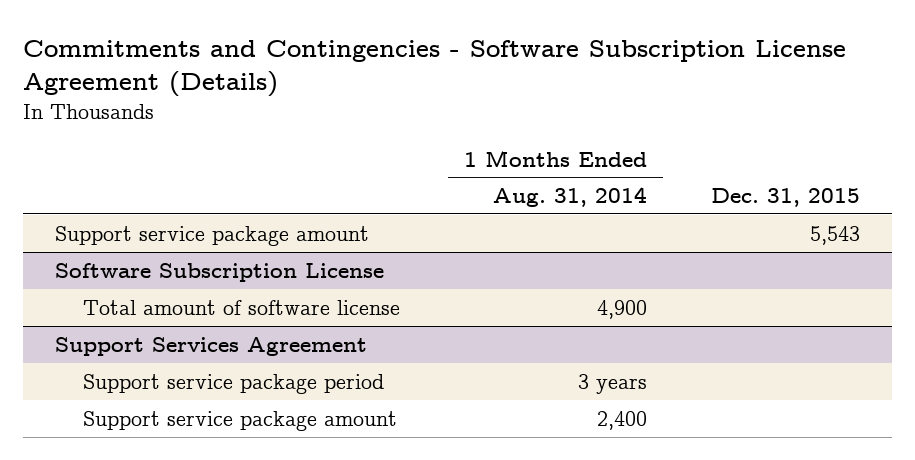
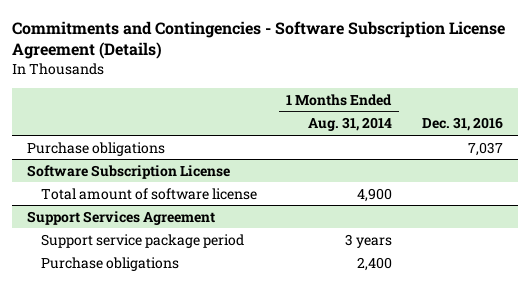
[710,188,860,208] Dec. 31, 2015 -> none
none -> [421,117,503,132] Dec. 31, 2016
[55,225,370,246] Support service package amount -> [26,141,165,156] Purchase obligations
[83,410,398,431] Support service package amount -> [41,256,180,271] Purchase obligations

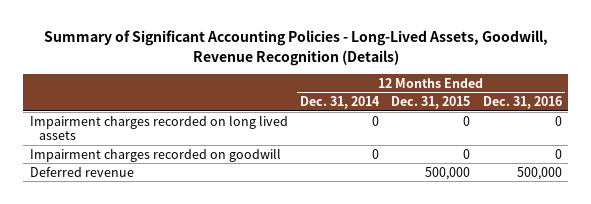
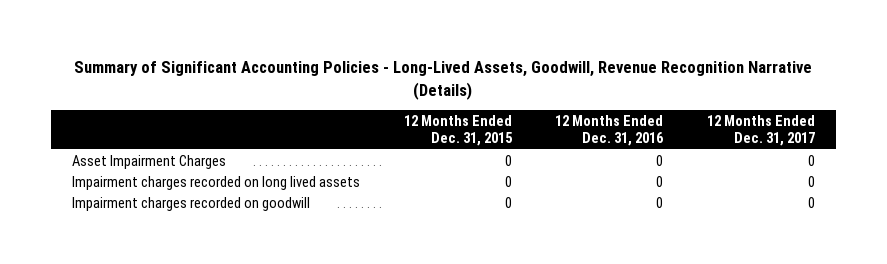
[43,30,548,66] Summary of Significant Accounting Policies - Long-Lived Assets, Goodwill, Revenue Recognition (Details) -> [74,61,813,100] Summary of Significant Accounting Policies - Long-Lived Assets, Goodwill, Revenue Recognition Narrative (Details)
[299,95,380,109] Dec. 31, 2014 -> none
none -> [706,115,815,146] 12 Months Ended Dec. 31, 2017
none -> [72,154,227,169] Asset Impairment Charges
[29,166,134,177] Deferred revenue -> none

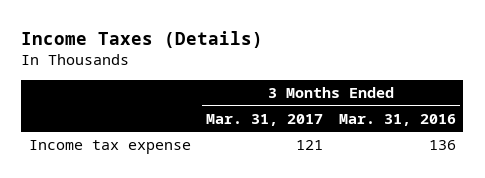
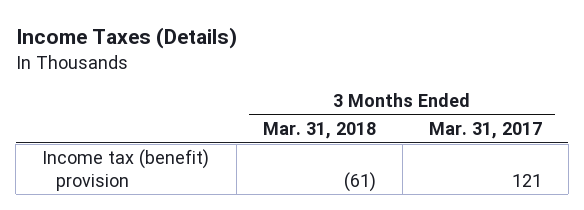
[338,113,456,126] Mar. 31, 2016 -> none
none -> [262,122,376,140] Mar. 31, 2018
[28,140,191,155] Income tax expense -> [42,149,210,191] Income tax (benefit) provision

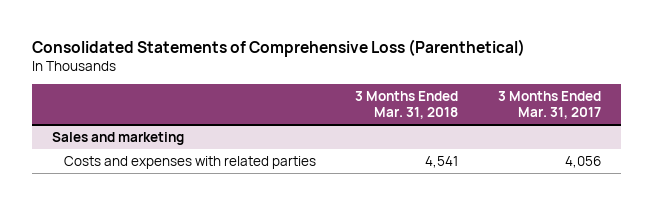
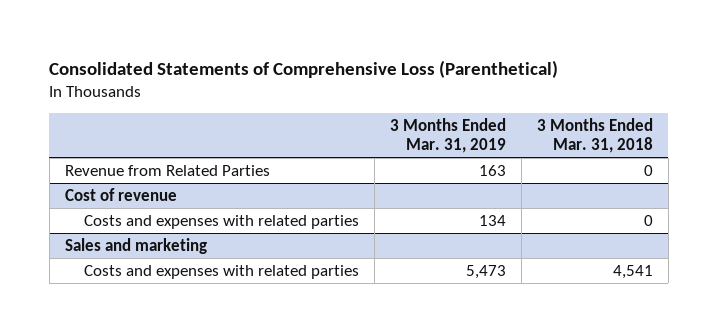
[498,91,602,120] 3 Months Ended Mar. 31, 2017 -> none
none -> [389,118,506,154] 3 Months Ended Mar. 31, 2019
none -> [64,164,270,176] Revenue from Related Parties
none -> [64,187,177,201] Cost of revenue
none -> [83,214,359,229] Costs and expenses with related parties

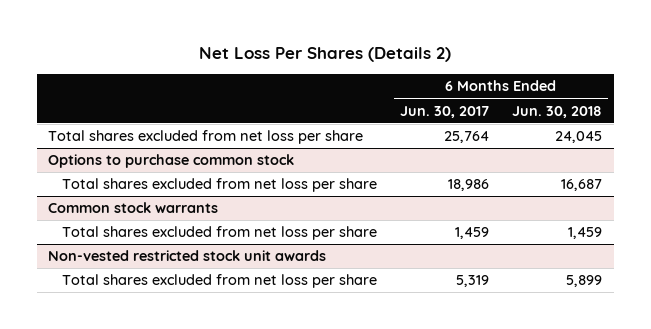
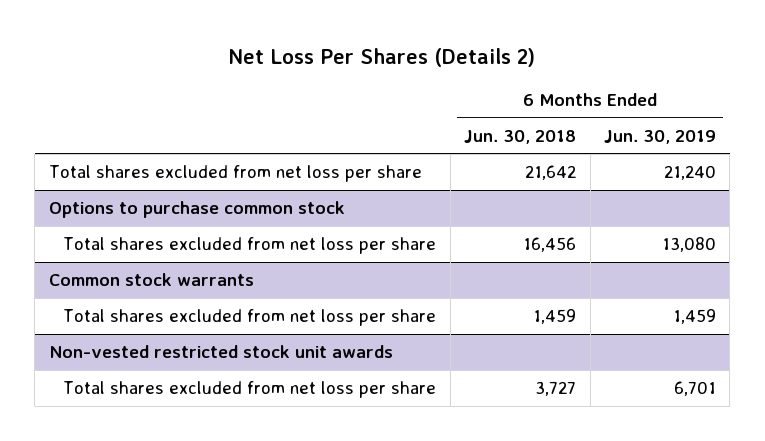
[400,105,490,118] Jun. 30, 2017 -> none
none -> [603,129,716,144] Jun. 30, 2019
[555,131,603,144] 24,045 -> [525,165,577,181] 21,642
[561,179,603,192] 16,687 -> [523,237,577,253] 16,456
[566,275,603,288] 5,899 -> [535,381,577,397] 3,727

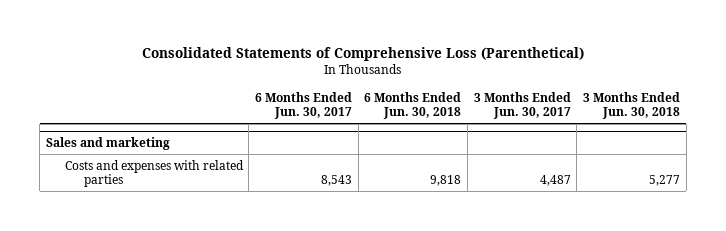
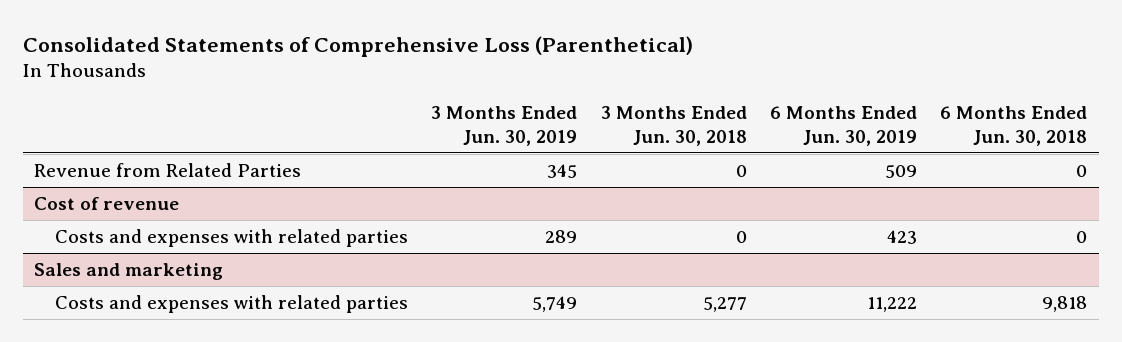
[255,91,353,119] 6 Months Ended Jun. 30, 2017 -> none
[473,91,571,119] 3 Months Ended Jun. 30, 2017 -> none
none -> [431,106,578,146] 3 Months Ended Jun. 30, 2019
none -> [770,106,918,146] 6 Months Ended Jun. 30, 2019
none -> [34,163,302,178] Revenue from Related Parties
none -> [34,197,180,211] Cost of revenue
none -> [55,229,409,248] Costs and expenses with related parties

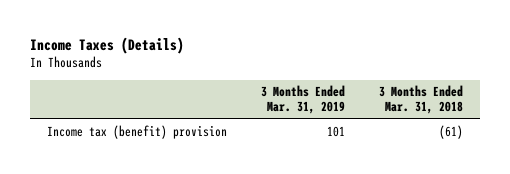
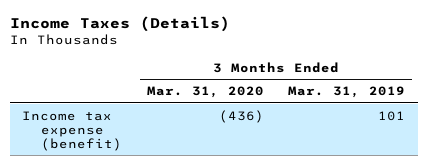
[379,85,464,115] 3 Months Ended Mar. 31, 2018 -> none
none -> [146,86,264,99] Mar. 31, 2020
[47,125,228,140] Income tax (benefit) provision -> [21,110,122,151] Income tax expense (benefit)

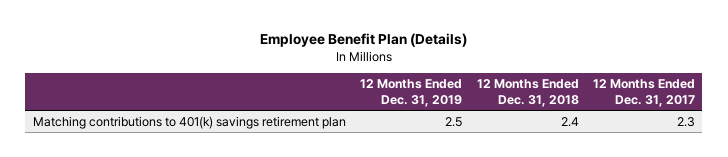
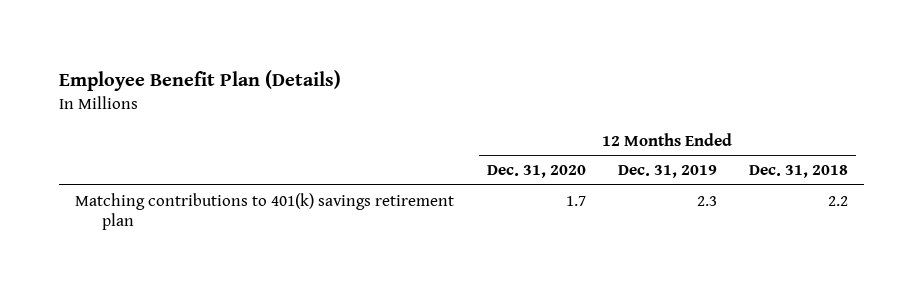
[593,79,696,107] 12 Months Ended Dec. 31, 2017 -> none
none -> [486,165,586,179] Dec. 31, 2020
[445,116,463,127] 2.5 -> [696,195,717,206] 2.3
[560,116,579,127] 2.4 -> [828,195,849,206] 2.2

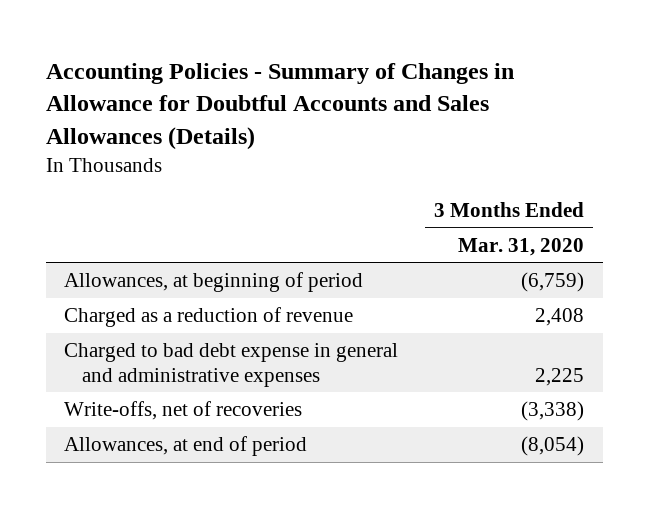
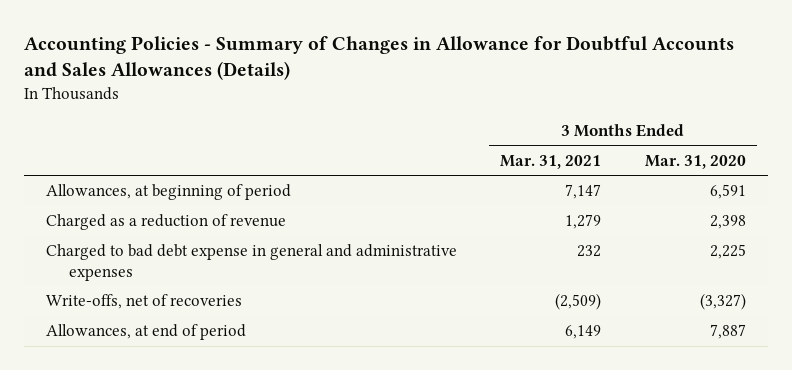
none -> [500,154,602,169] Mar. 31, 2021
[521,272,585,293] (6,759) -> [709,184,746,200] 6,591
[535,308,585,327] 2,408 -> [709,215,746,230] 2,398
[521,401,585,422] (3,338) -> [699,293,746,311] (3,327)
[521,436,585,457] (8,054) -> [709,324,746,340] 7,887

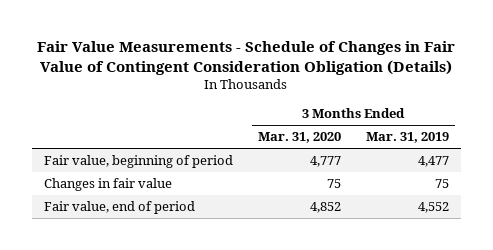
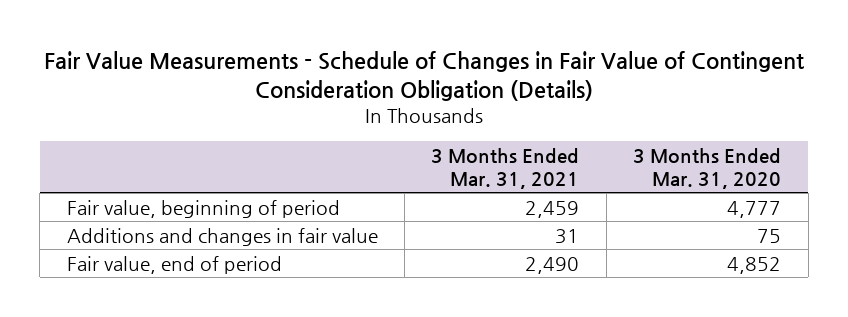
[365,132,449,144] Mar. 31, 2019 -> none
none -> [431,147,580,189] 3 Months Ended Mar. 31, 2021
[44,178,173,192] Changes in fair value -> [66,227,378,246] Additions and changes in fair value

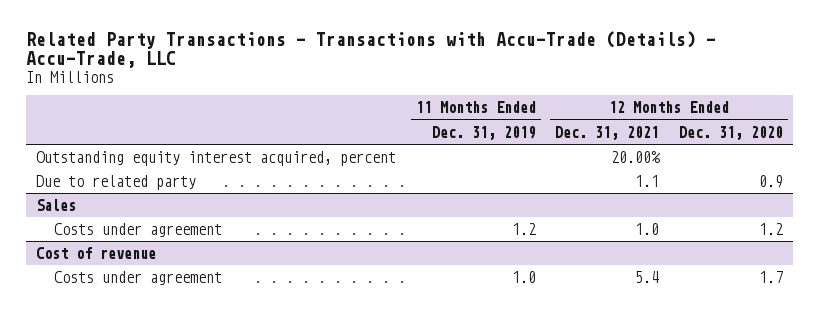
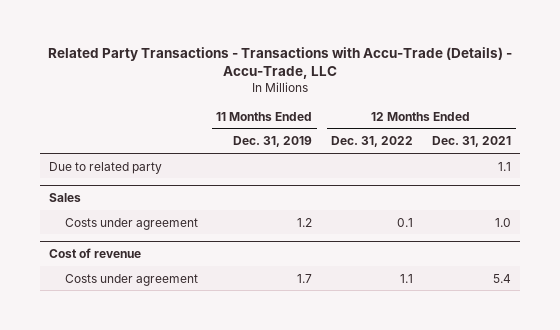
[679,125,784,140] Dec. 31, 2020 -> none
none -> [331,136,414,148] Dec. 31, 2022
[35,151,396,167] Outstanding equity interest acquired, percent -> none
[511,271,536,284] 1.0 -> [297,273,313,283] 1.7

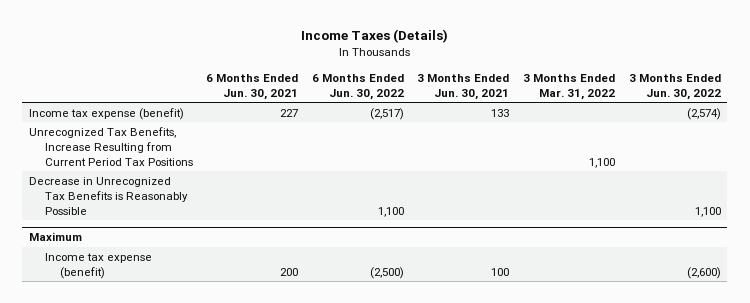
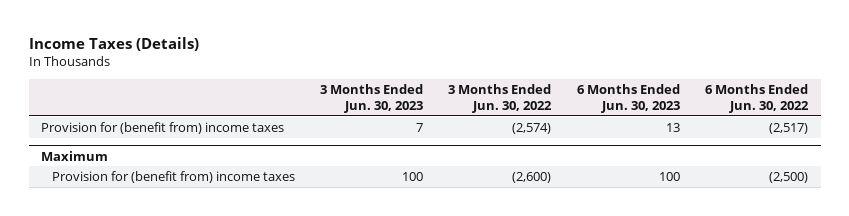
[206,73,299,100] 6 Months Ended Jun. 30, 2021 -> none
[417,73,510,100] 3 Months Ended Jun. 30, 2021 -> none
[522,73,615,100] 3 Months Ended Mar. 31, 2022 -> none
none -> [320,84,424,113] 3 Months Ended Jun. 30, 2023
none -> [576,84,680,113] 6 Months Ended Jun. 30, 2023
[29,126,193,166] Unrecognized Tax Benefits, Increase Resulting from Current Period Tax Positions -> none
[29,176,188,215] Decrease in Unrecognized Tax Benefits is Reasonably Possible -> none
[29,107,185,120] Income tax expense (benefit) -> [41,121,285,134] Provision for (benefit from) income taxes
[44,252,152,279] Income tax expense (benefit) -> [51,170,295,183] Provision for (benefit from) income taxes

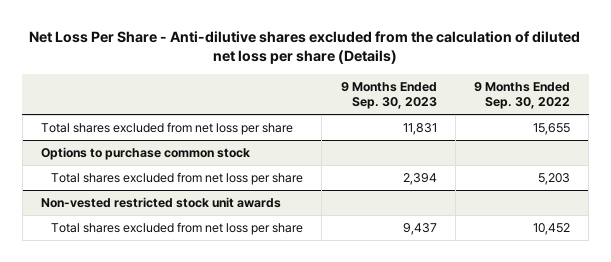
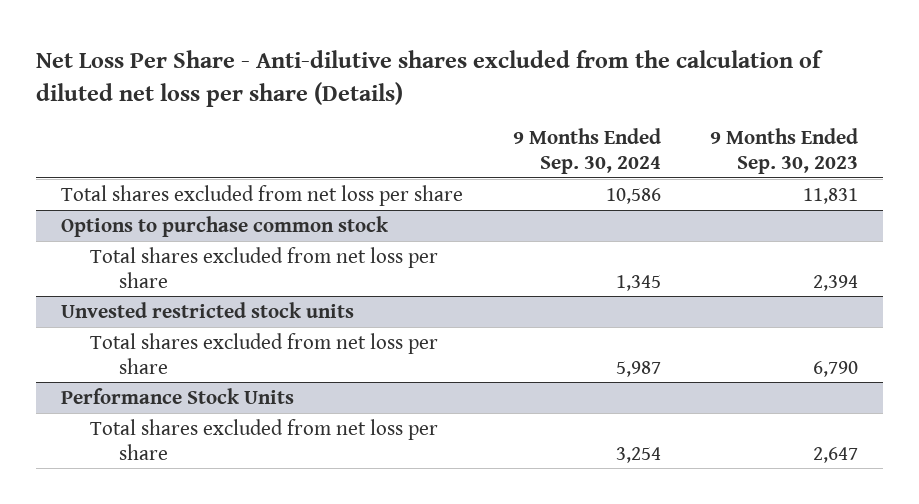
[474,81,571,110] 9 Months Ended Sep. 30, 2022 -> none
none -> [512,128,661,174] 9 Months Ended Sep. 30, 2024
[40,196,281,208] Non-vested restricted stock unit awards -> [60,301,354,318] Unvested restricted stock units
[402,222,437,235] 9,437 -> [813,360,859,377] 6,790
none -> [60,387,294,404] Performance Stock Units
none -> [89,418,438,460] Total shares excluded from net loss per share

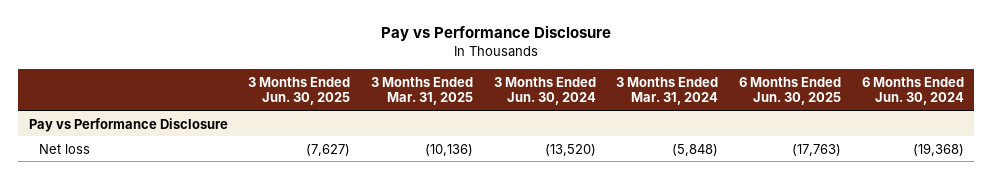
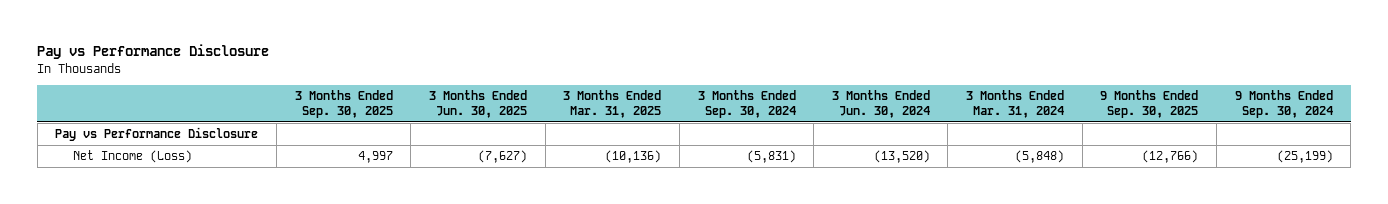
[739,76,842,106] 6 Months Ended Jun. 30, 2025 -> none
[861,76,964,106] 6 Months Ended Jun. 30, 2024 -> none
none -> [294,90,393,118] 3 Months Ended Sep. 30, 2025
none -> [697,90,796,118] 3 Months Ended Sep. 30, 2024
none -> [1100,90,1199,118] 9 Months Ended Sep. 30, 2025
none -> [1234,90,1333,118] 9 Months Ended Sep. 30, 2024
[38,143,90,154] Net loss -> [72,150,192,164] Net Income (Loss)

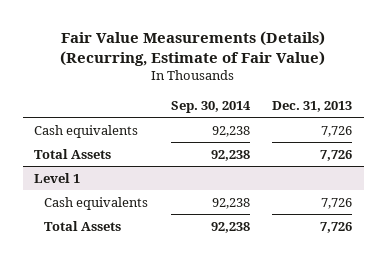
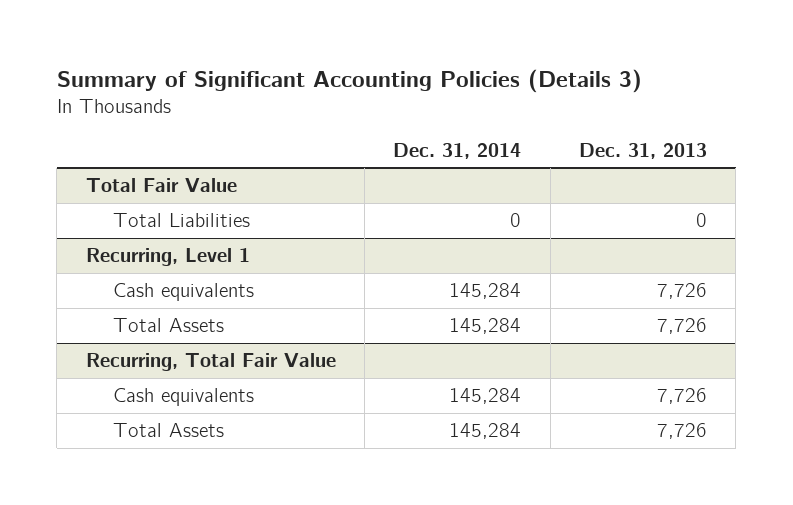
[60,30,326,66] Fair Value Measurements (Details) (Recurring, Estimate of Fair Value) -> [56,68,642,93] Summary of Significant Accounting Policies (Details 3)
[170,100,251,113] Sep. 30, 2014 -> none
none -> [393,142,522,159] Dec. 31, 2014
none -> [85,177,237,192] Total Fair Value
none -> [113,212,251,227] Total Liabilities
none -> [85,247,250,266] Recurring, Level 1
[33,172,80,183] Level 1 -> none
none -> [85,352,336,371] Recurring, Total Fair Value

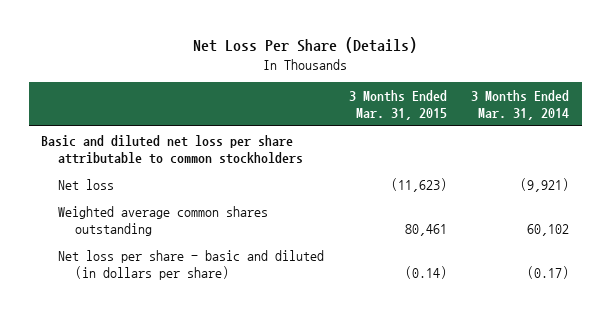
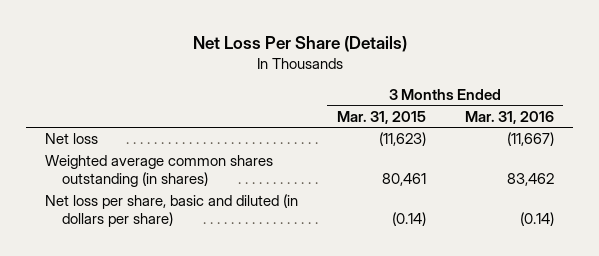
[471,90,570,120] 3 Months Ended Mar. 31, 2014 -> none
none -> [464,110,554,124] Mar. 31, 2016
[41,134,304,164] Basic and diluted net loss per share attributable to common stockholders -> none
[58,205,269,236] Weighted average common shares outstanding -> [45,155,274,188] Weighted average common shares outstanding (in shares)
[58,249,325,280] Net loss per share - basic and diluted (in dollars per share) -> [45,194,299,228] Net loss per share, basic and diluted (in dollars per share)

